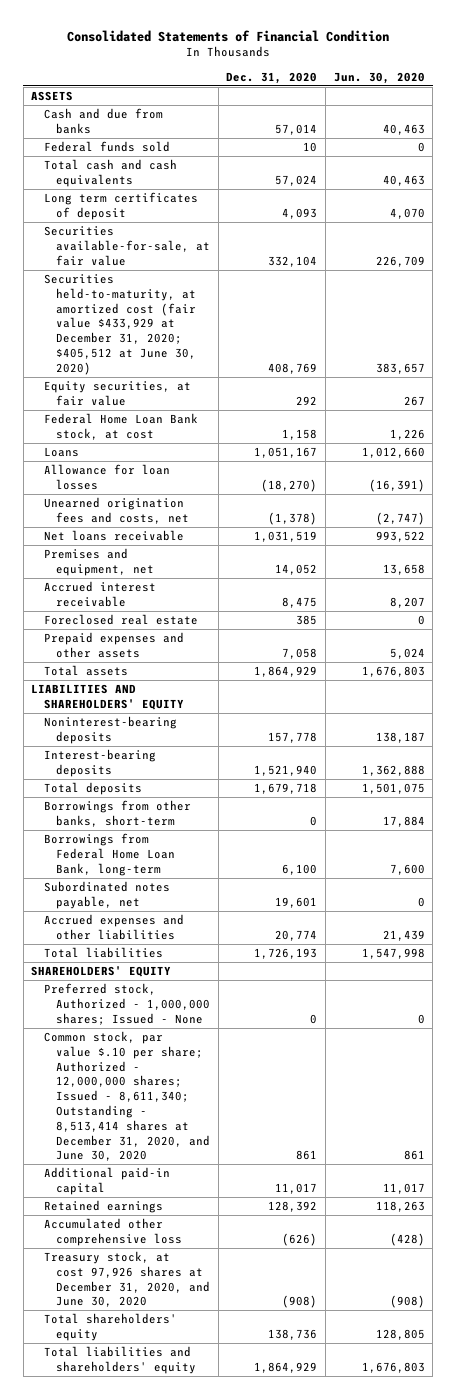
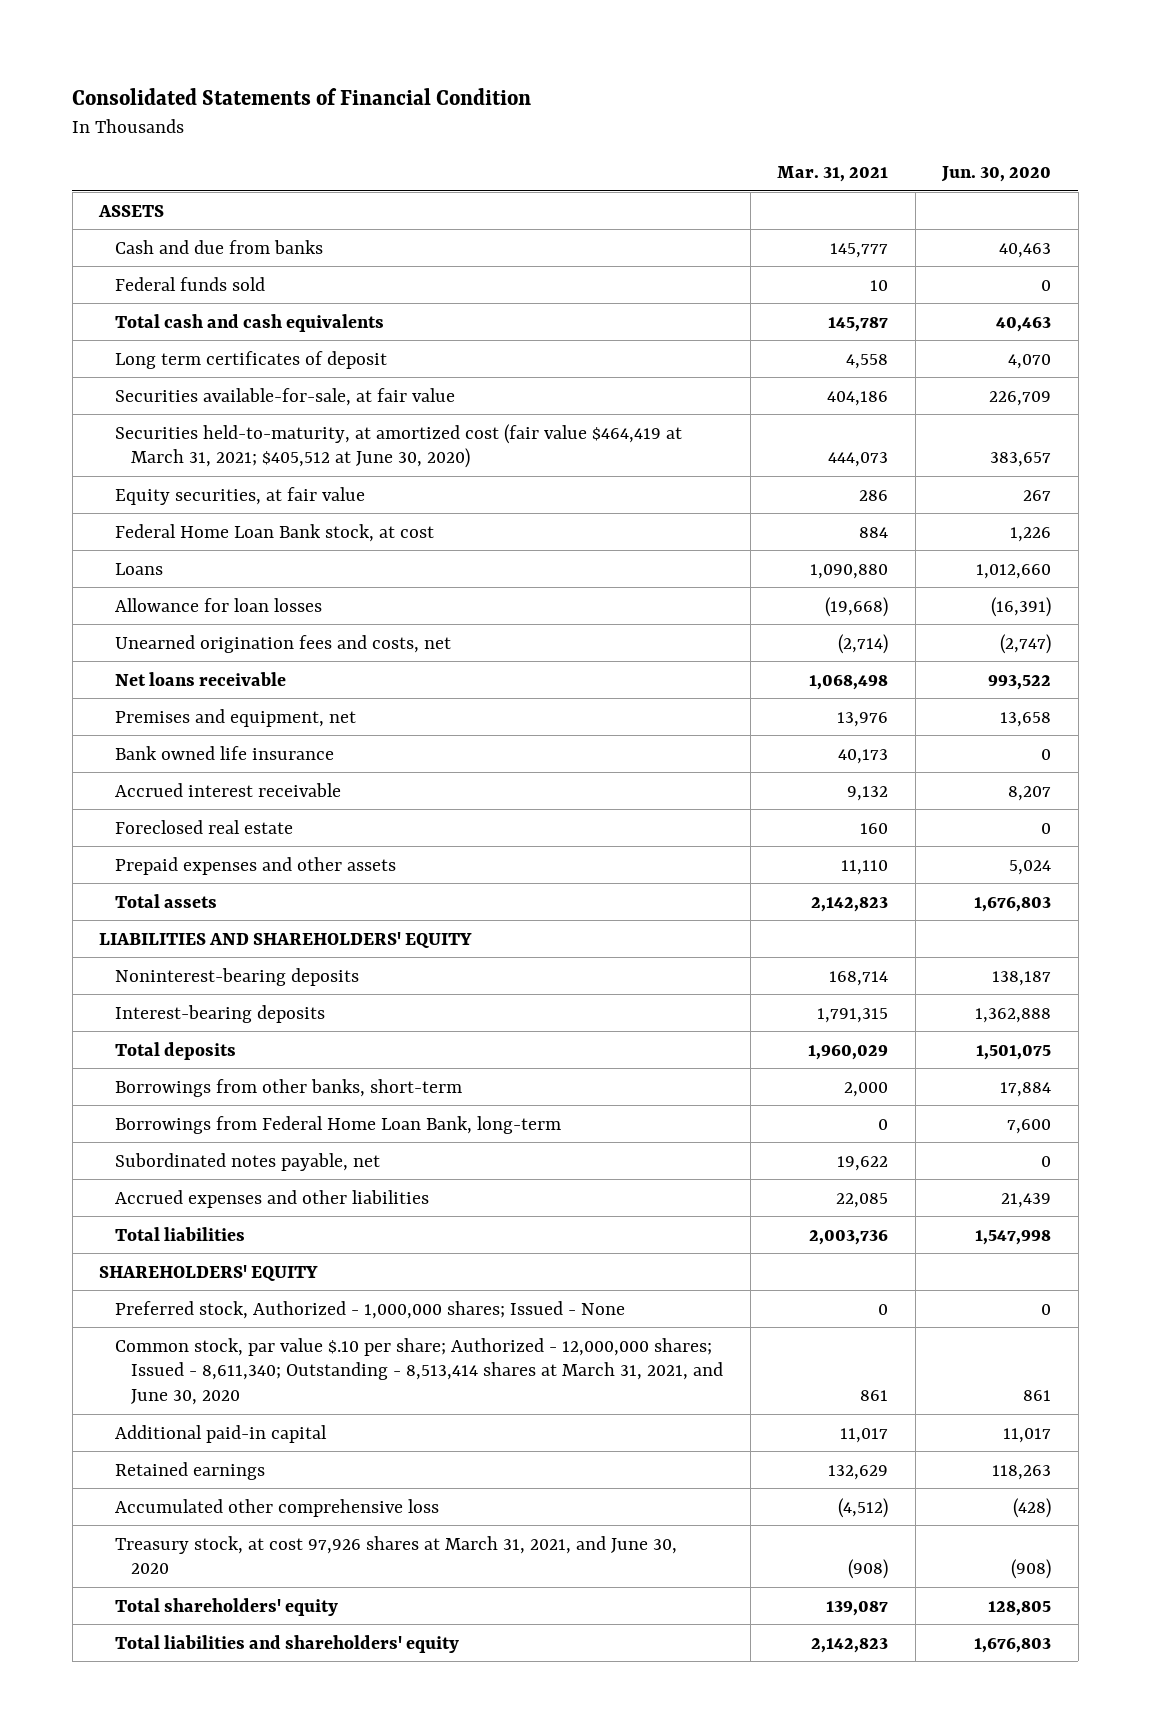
[226,71,318,84] Dec. 31, 2020 -> none
none -> [777,166,889,183] Mar. 31, 2021
[43,274,196,375] Securities held-to-maturity, at amortized cost (fair value $433,929 at December 31, 2020; $405,512 at June 30, 2020) -> [115,423,683,469] Securities held-to-maturity, at amortized cost (fair value $464,419 at March 31, 2021; $405,512 at June 30, 2020)
none -> [115,745,335,760] Bank owned life insurance
[43,1031,210,1162] Common stock, par value $.10 per share; Authorized - 12,000,000 shares; Issued - 8,611,340; Outstanding - 8,513,414 shares at December 31, 2020, and June 30, 2020 -> [115,1337,724,1406] Common stock, par value $.10 per share; Authorized - 12,000,000 shares; Issued - 8,611,340; Outstanding - 8,513,414 shares at March 31, 2021, and June 30, 2020
[43,1251,210,1308] Treasury stock, at cost 97,926 shares at December 31, 2020, and June 30, 2020 -> [115,1535,678,1575] Treasury stock, at cost 97,926 shares at March 31, 2021, and June 30, 2020

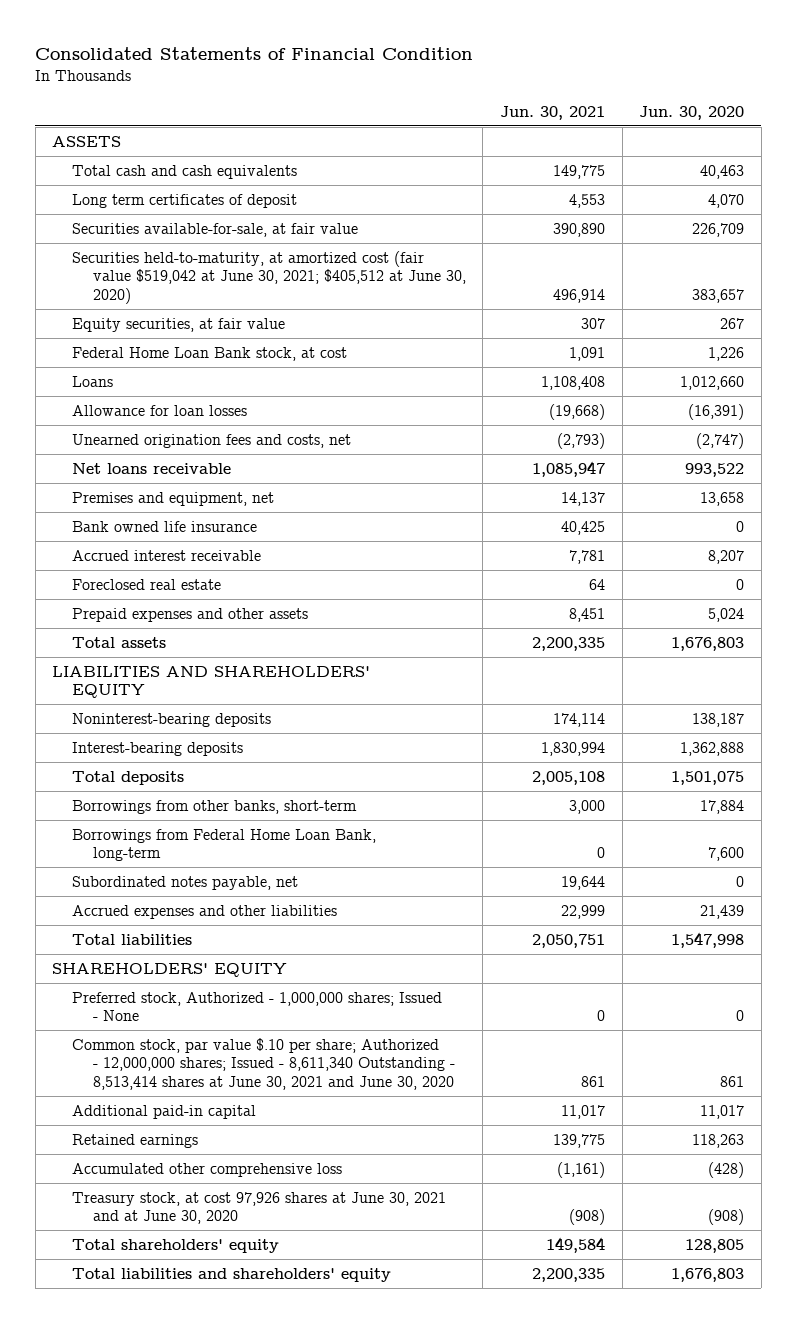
[777,166,889,183] Mar. 31, 2021 -> none
none -> [500,105,606,120] Jun. 30, 2021
[115,239,324,254] Cash and due from banks -> none
[115,276,266,291] Federal funds sold -> none
[115,423,683,469] Securities held-to-maturity, at amortized cost (fair value $464,419 at March 31, 2021; $405,512 at June 30, 2020) -> [72,250,466,304] Securities held-to-maturity, at amortized cost (fair value $519,042 at June 30, 2021; $405,512 at June 30, 2020)
[115,1337,724,1406] Common stock, par value $.10 per share; Authorized - 12,000,000 shares; Issued - 8,611,340; Outstanding - 8,513,414 shares at March 31, 2021, and June 30, 2020 -> [72,1037,455,1090] Common stock, par value $.10 per share; Authorized - 12,000,000 shares; Issued - 8,611,340 Outstanding - 8,513,414 shares at June 30, 2021 and June 30, 2020
[115,1535,678,1575] Treasury stock, at cost 97,926 shares at March 31, 2021, and June 30, 2020 -> [72,1191,447,1225] Treasury stock, at cost 97,926 shares at June 30, 2021 and at June 30, 2020

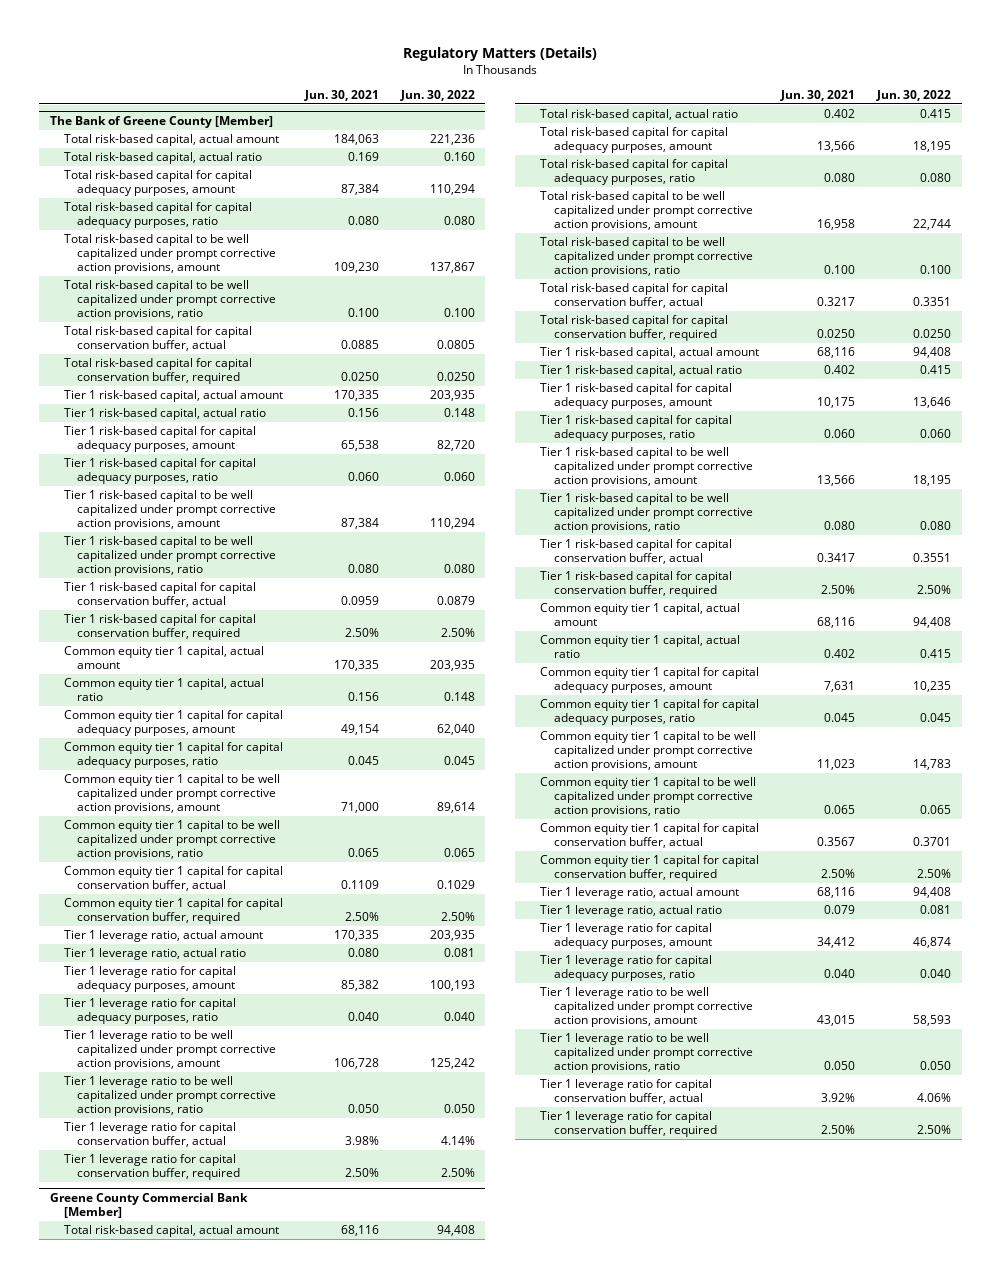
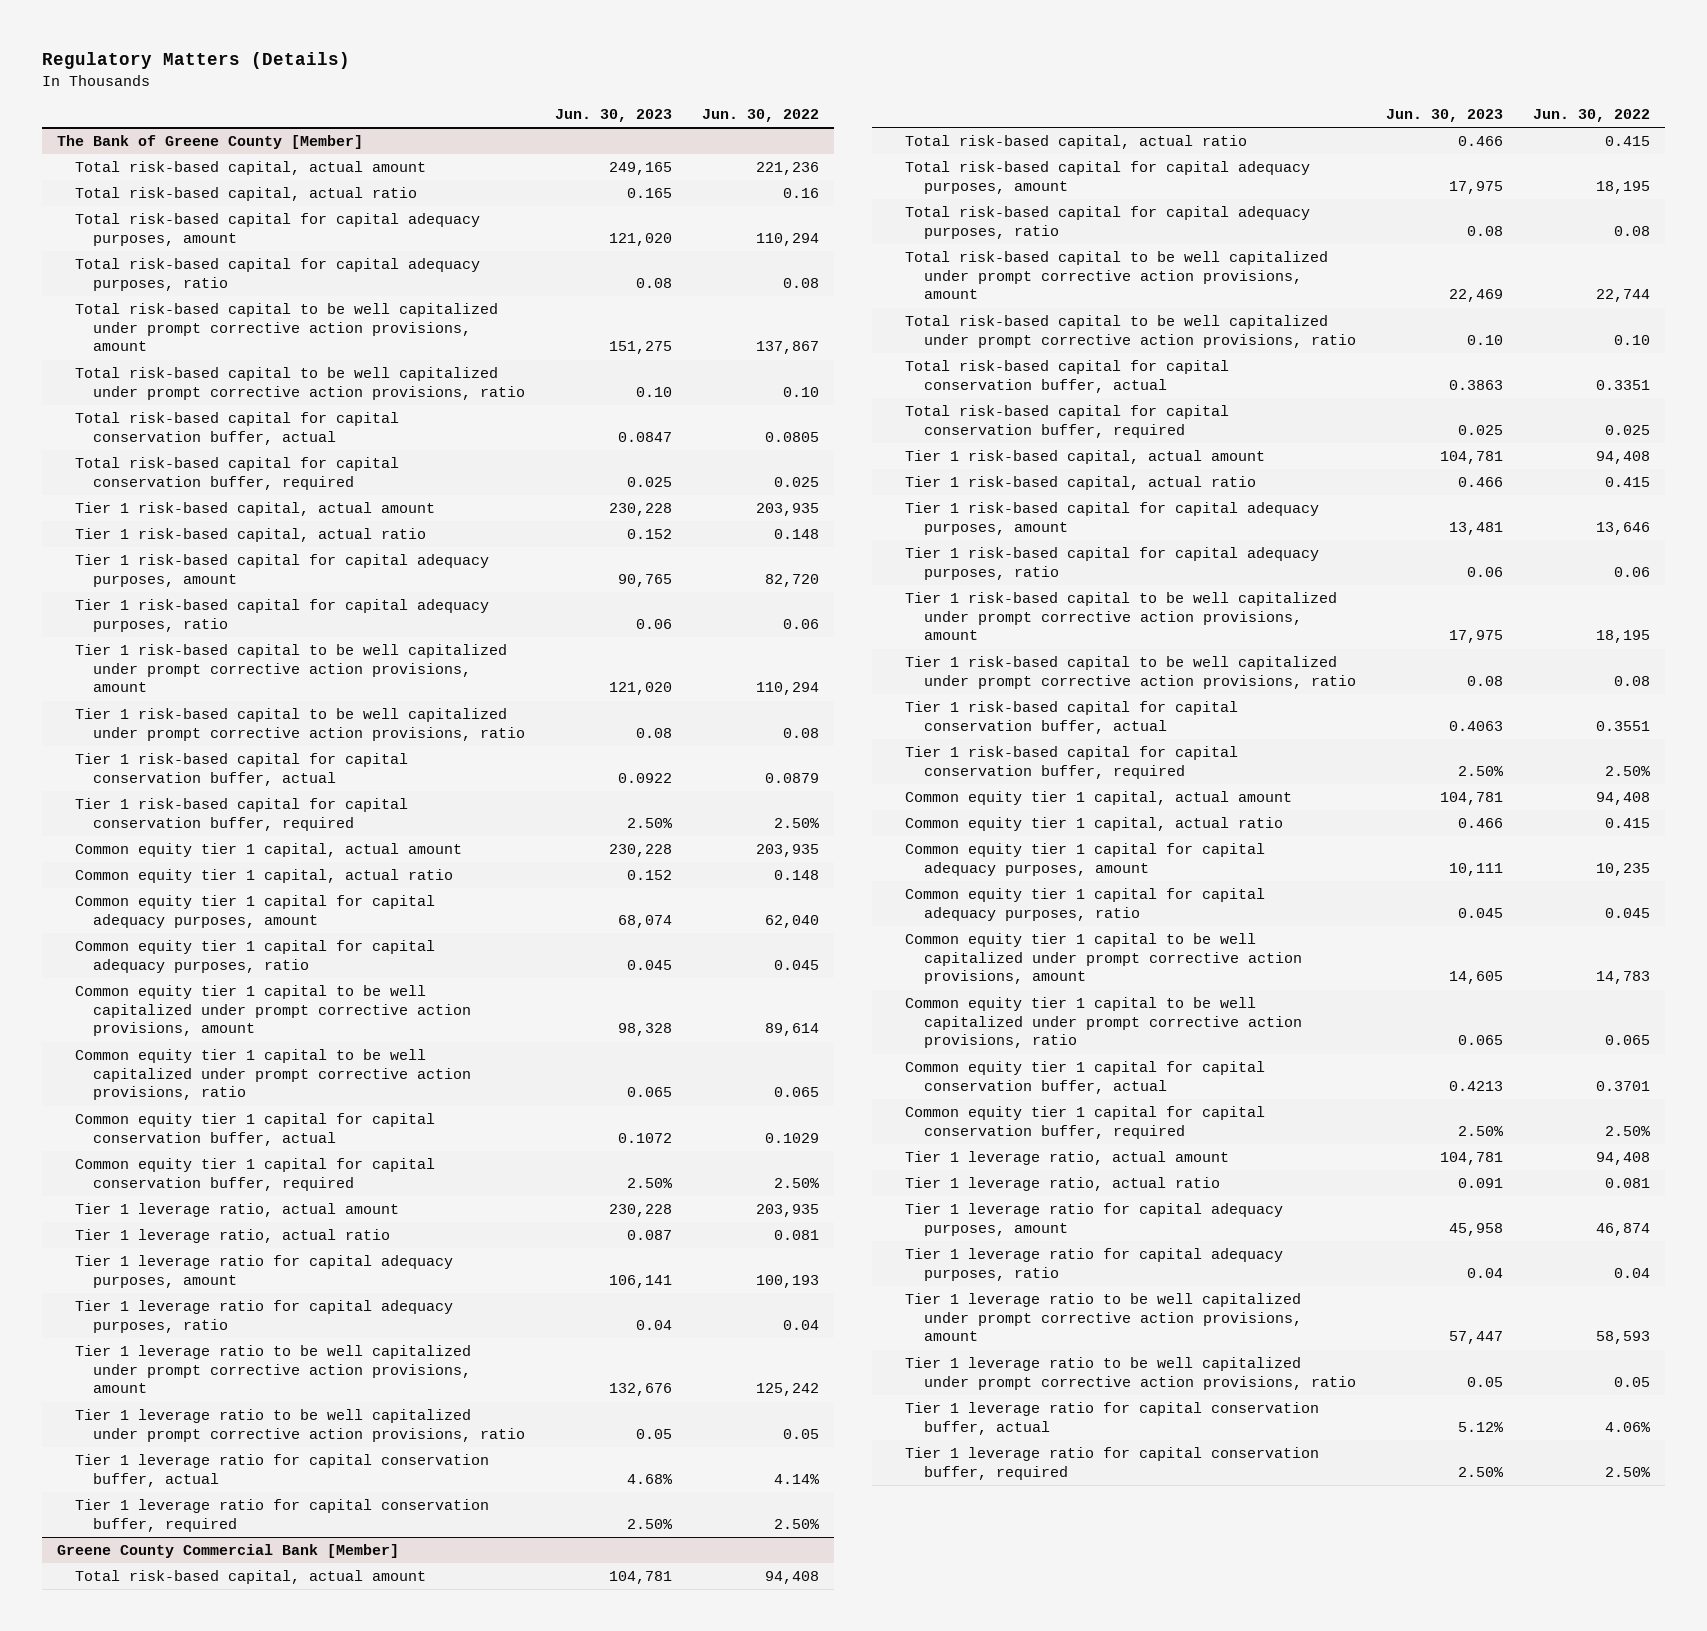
[303,89,379,101] Jun. 30, 2021 -> none
none -> [555,109,673,123] Jun. 30, 2023
[443,152,475,162] 0.160 -> [783,188,820,199] 0.16
[443,216,475,226] 0.080 -> [783,277,820,288] 0.08
[443,307,475,317] 0.100 -> [783,386,820,397] 0.10
[436,372,475,382] 0.0250 -> [774,476,820,487] 0.025
[443,472,475,482] 0.060 -> [783,618,820,629] 0.06
[443,563,475,573] 0.080 -> [783,727,820,738] 0.08
[443,1012,475,1022] 0.040 -> [783,1319,820,1330] 0.04
[443,1103,475,1113] 0.050 -> [783,1428,820,1439] 0.05
[919,173,951,183] 0.080 -> [1613,225,1650,236] 0.08
[919,264,951,274] 0.100 -> [1613,334,1650,345] 0.10
[912,329,951,339] 0.0250 -> [1604,424,1650,435] 0.025
[919,429,951,439] 0.060 -> [1613,566,1650,577] 0.06
[919,520,951,530] 0.080 -> [1613,675,1650,686] 0.08
[919,969,951,979] 0.040 -> [1613,1267,1650,1278] 0.04
[919,1060,951,1070] 0.050 -> [1613,1376,1650,1387] 0.05

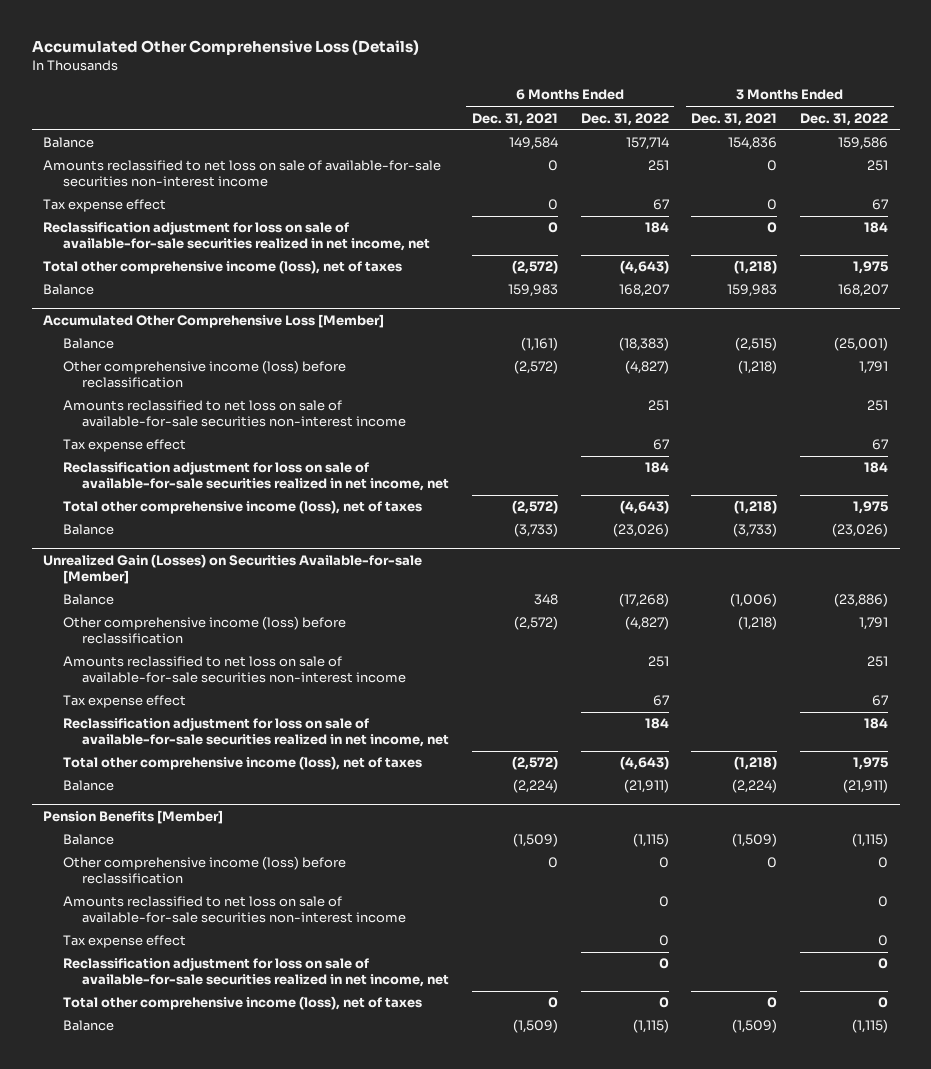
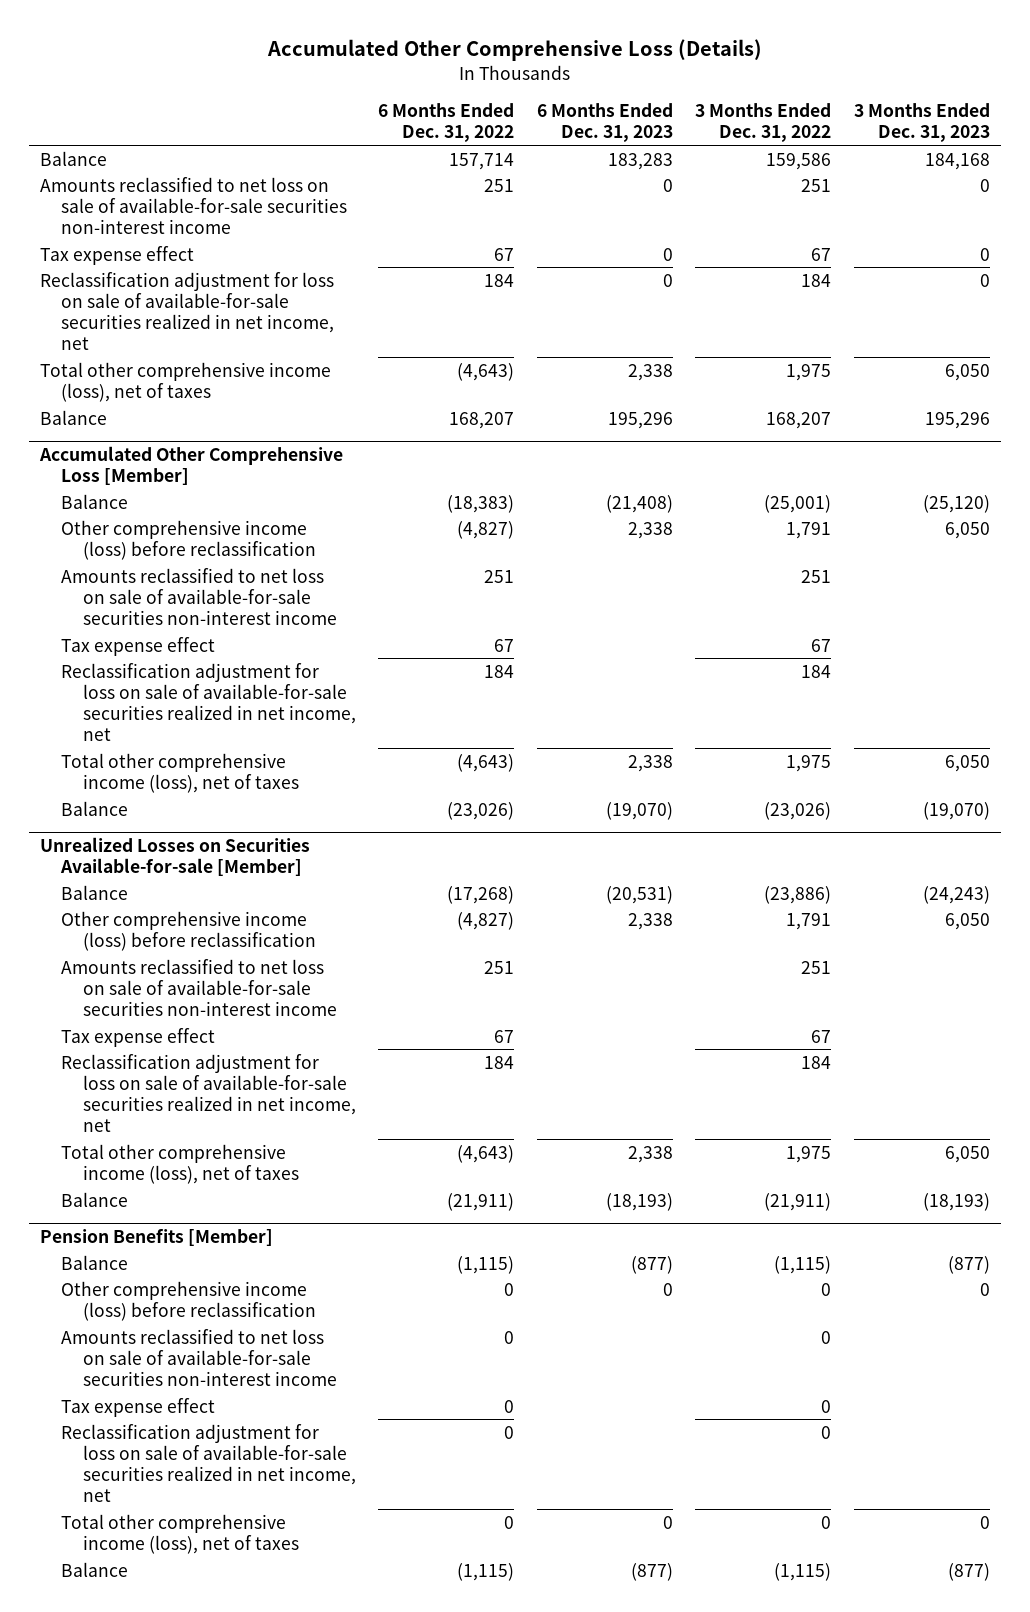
[471,112,558,126] Dec. 31, 2021 -> none
[691,112,778,126] Dec. 31, 2021 -> none
none -> [536,103,673,143] 6 Months Ended Dec. 31, 2023
none -> [853,103,990,143] 3 Months Ended Dec. 31, 2023
[43,554,423,584] Unrealized Gain (Losses) on Securities Available-for-sale [Member] -> [40,837,311,877] Unrealized Losses on Securities Available-for-sale [Member]

